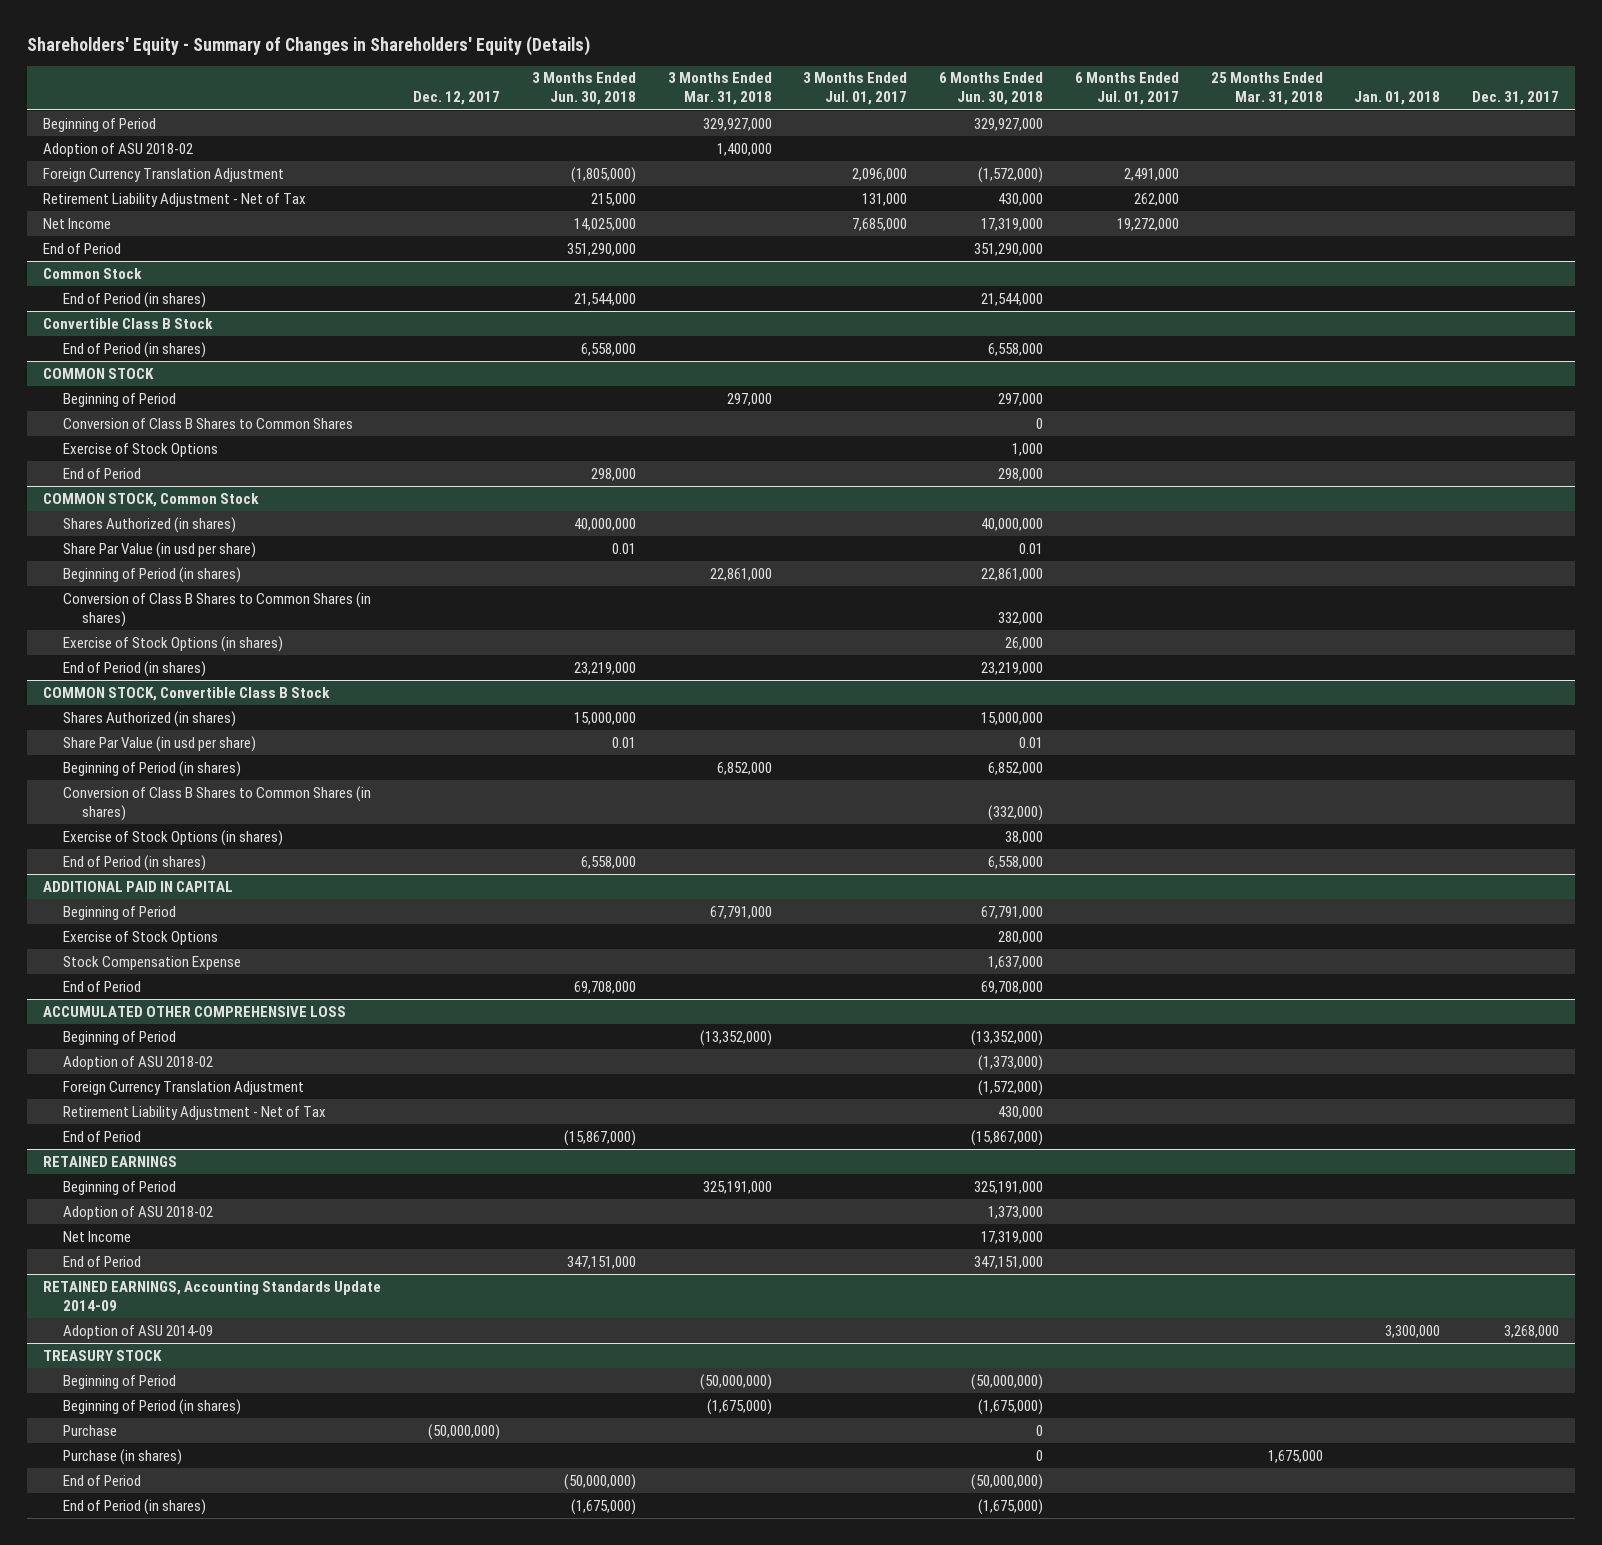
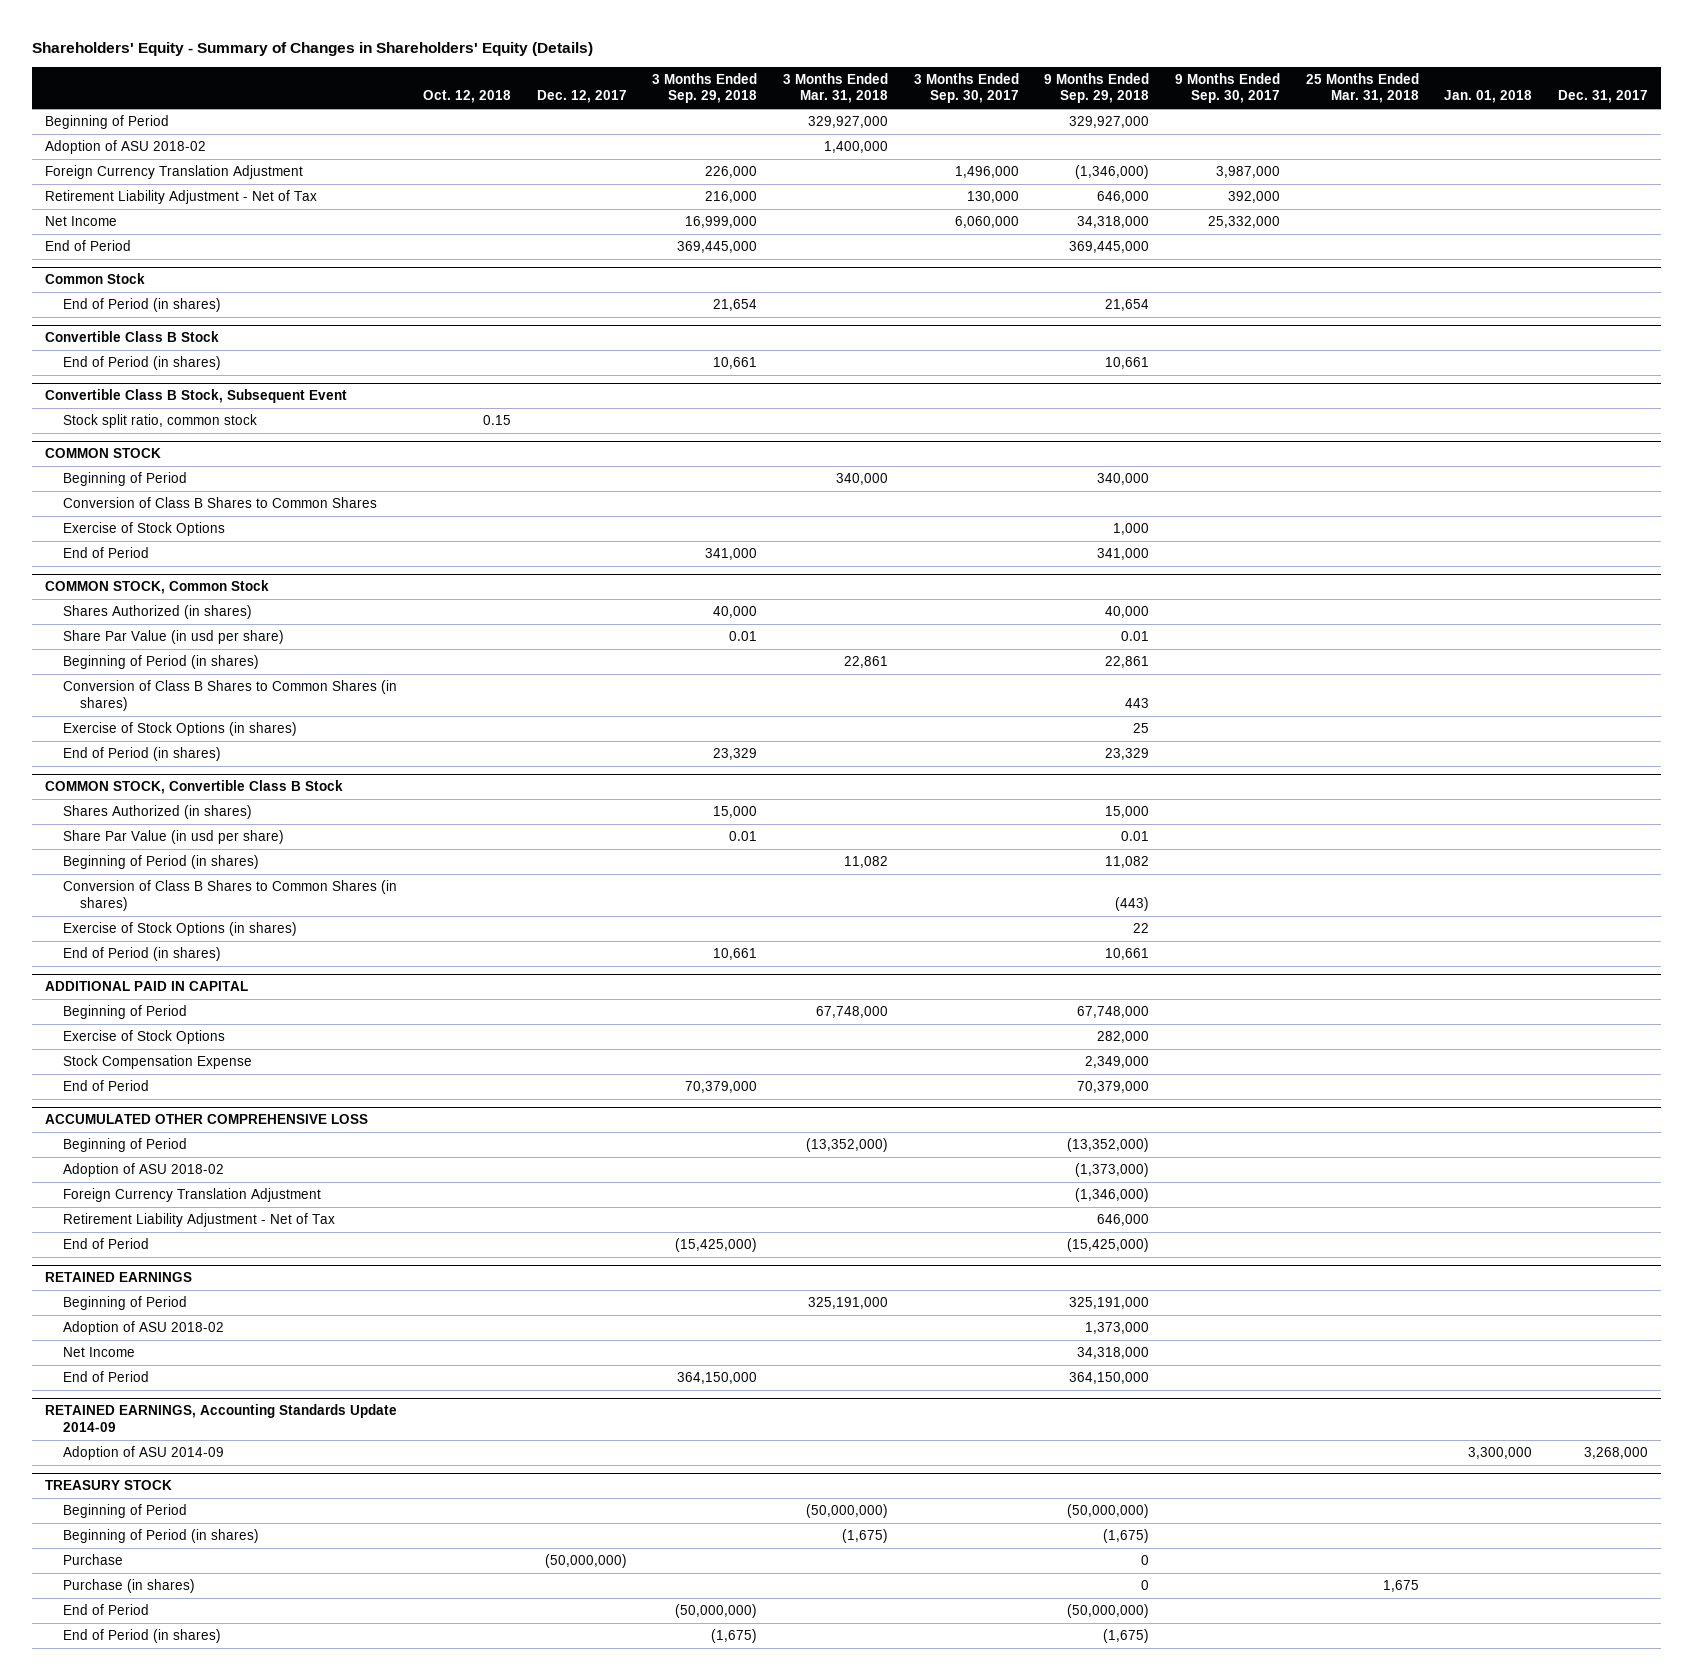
[531,72,636,106] 3 Months Ended Jun. 30, 2018 -> none
[803,72,908,106] 3 Months Ended Jul. 01, 2017 -> none
[939,72,1044,106] 6 Months Ended Jun. 30, 2018 -> none
[1074,72,1179,106] 6 Months Ended Jul. 01, 2017 -> none
none -> [422,90,511,104] Oct. 12, 2018
none -> [652,72,758,104] 3 Months Ended Sep. 29, 2018
none -> [913,72,1019,104] 3 Months Ended Sep. 30, 2017
none -> [1044,72,1150,104] 9 Months Ended Sep. 29, 2018
none -> [1174,72,1280,104] 9 Months Ended Sep. 30, 2017
none -> [45,389,348,404] Convertible Class B Stock, Subsequent Event
none -> [62,414,257,429] Stock split ratio, common stock
[726,392,772,406] 297,000 -> [835,473,888,486] 340,000
[709,567,772,581] 22,861,000 -> [843,656,888,669] 22,861
[716,761,772,775] 6,852,000 -> [843,856,888,869] 11,082
[709,905,772,919] 67,791,000 -> [815,1006,888,1019] 67,748,000
[706,1398,772,1415] (1,675,000) -> [841,1529,888,1544] (1,675)
[1267,1449,1323,1463] 1,675,000 -> [1382,1580,1419,1593] 1,675

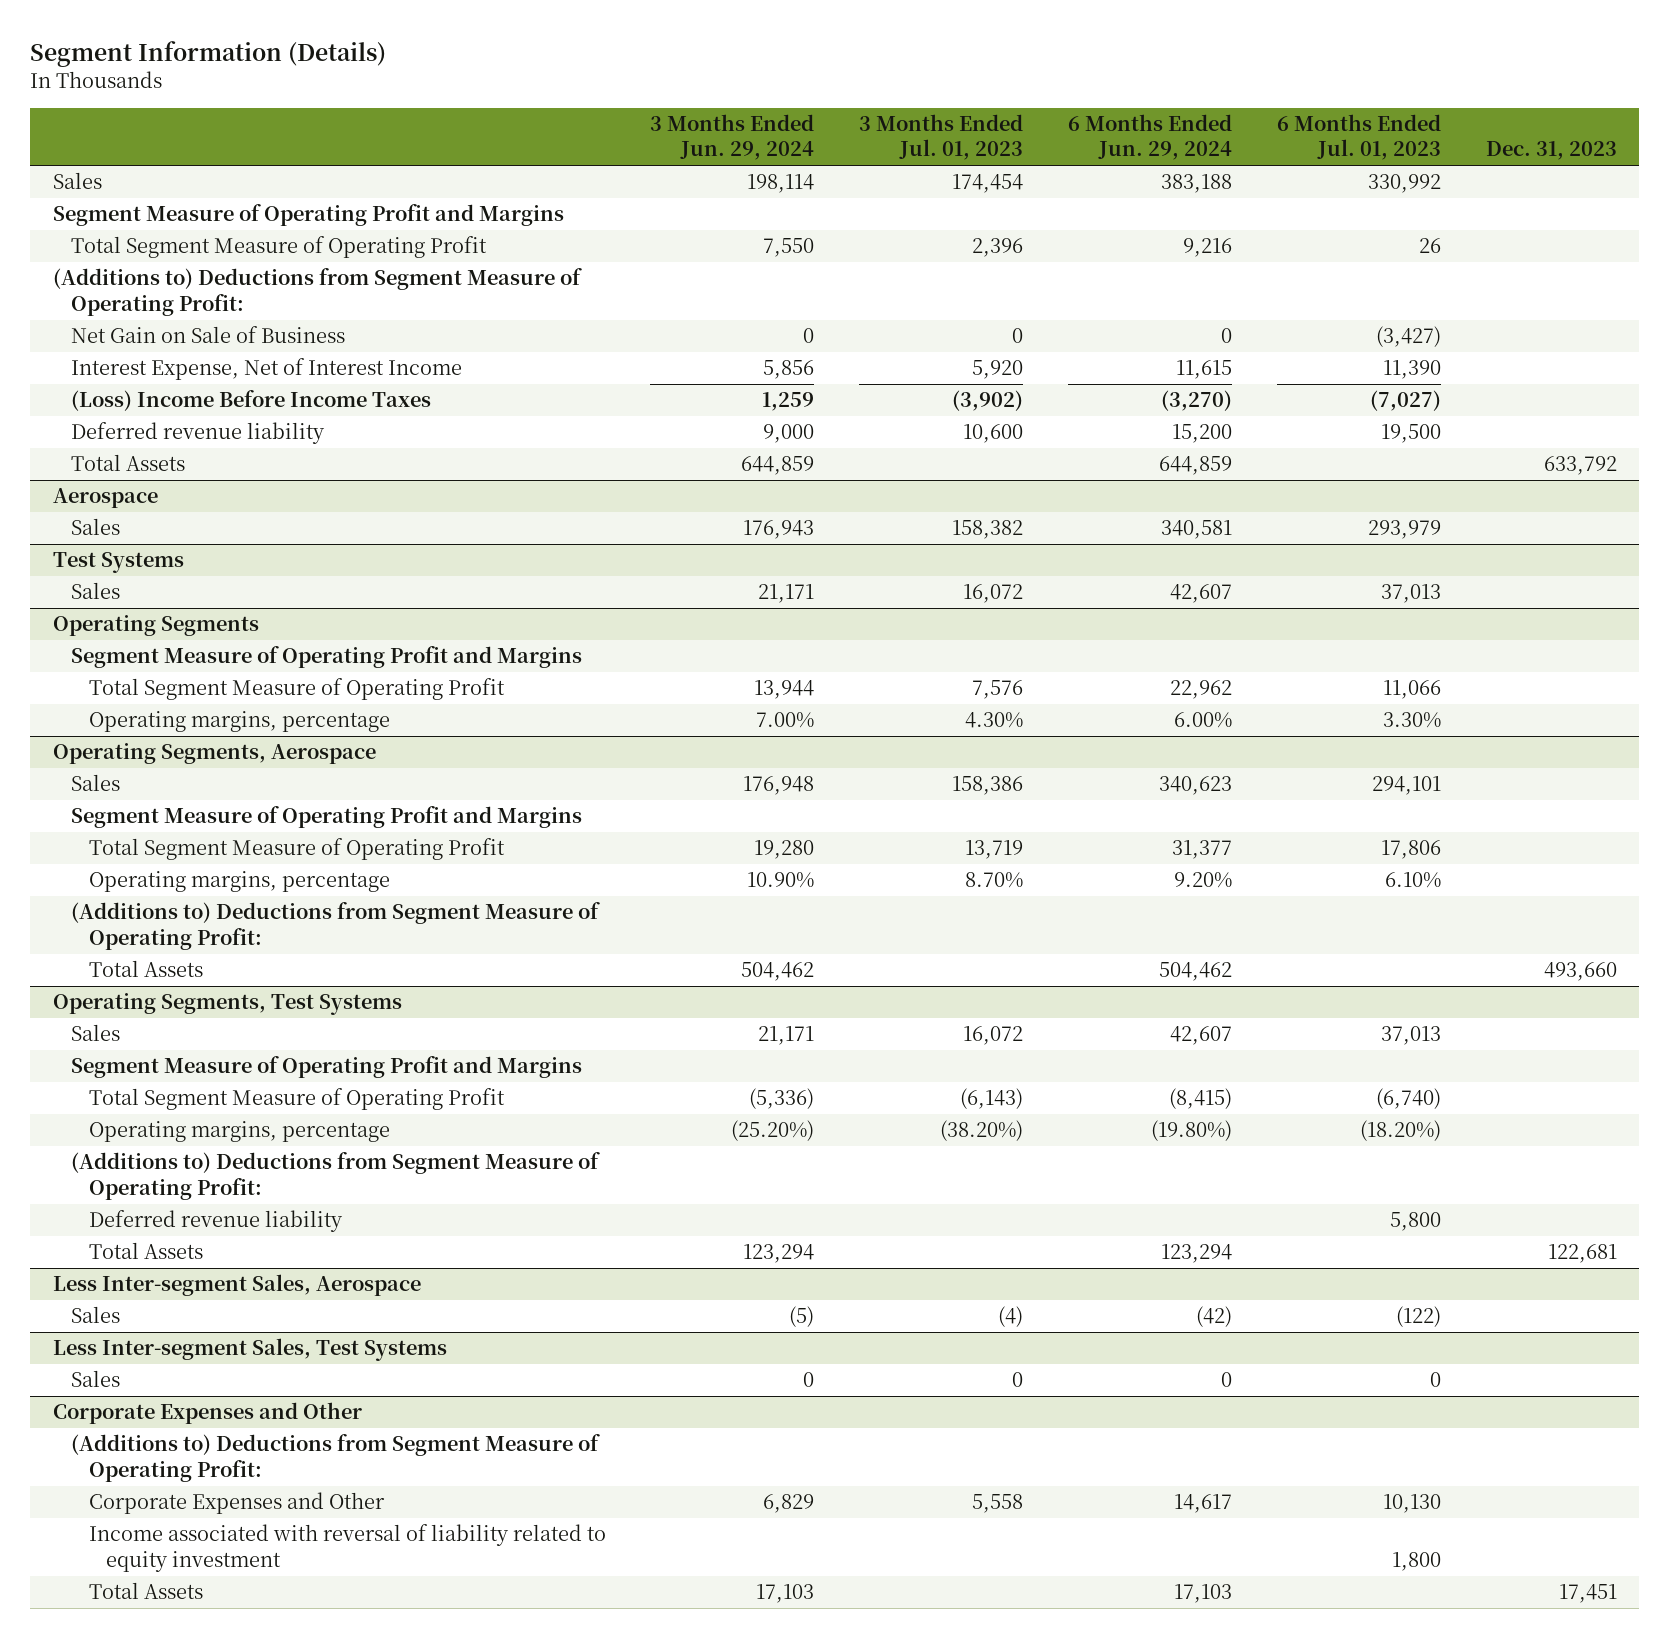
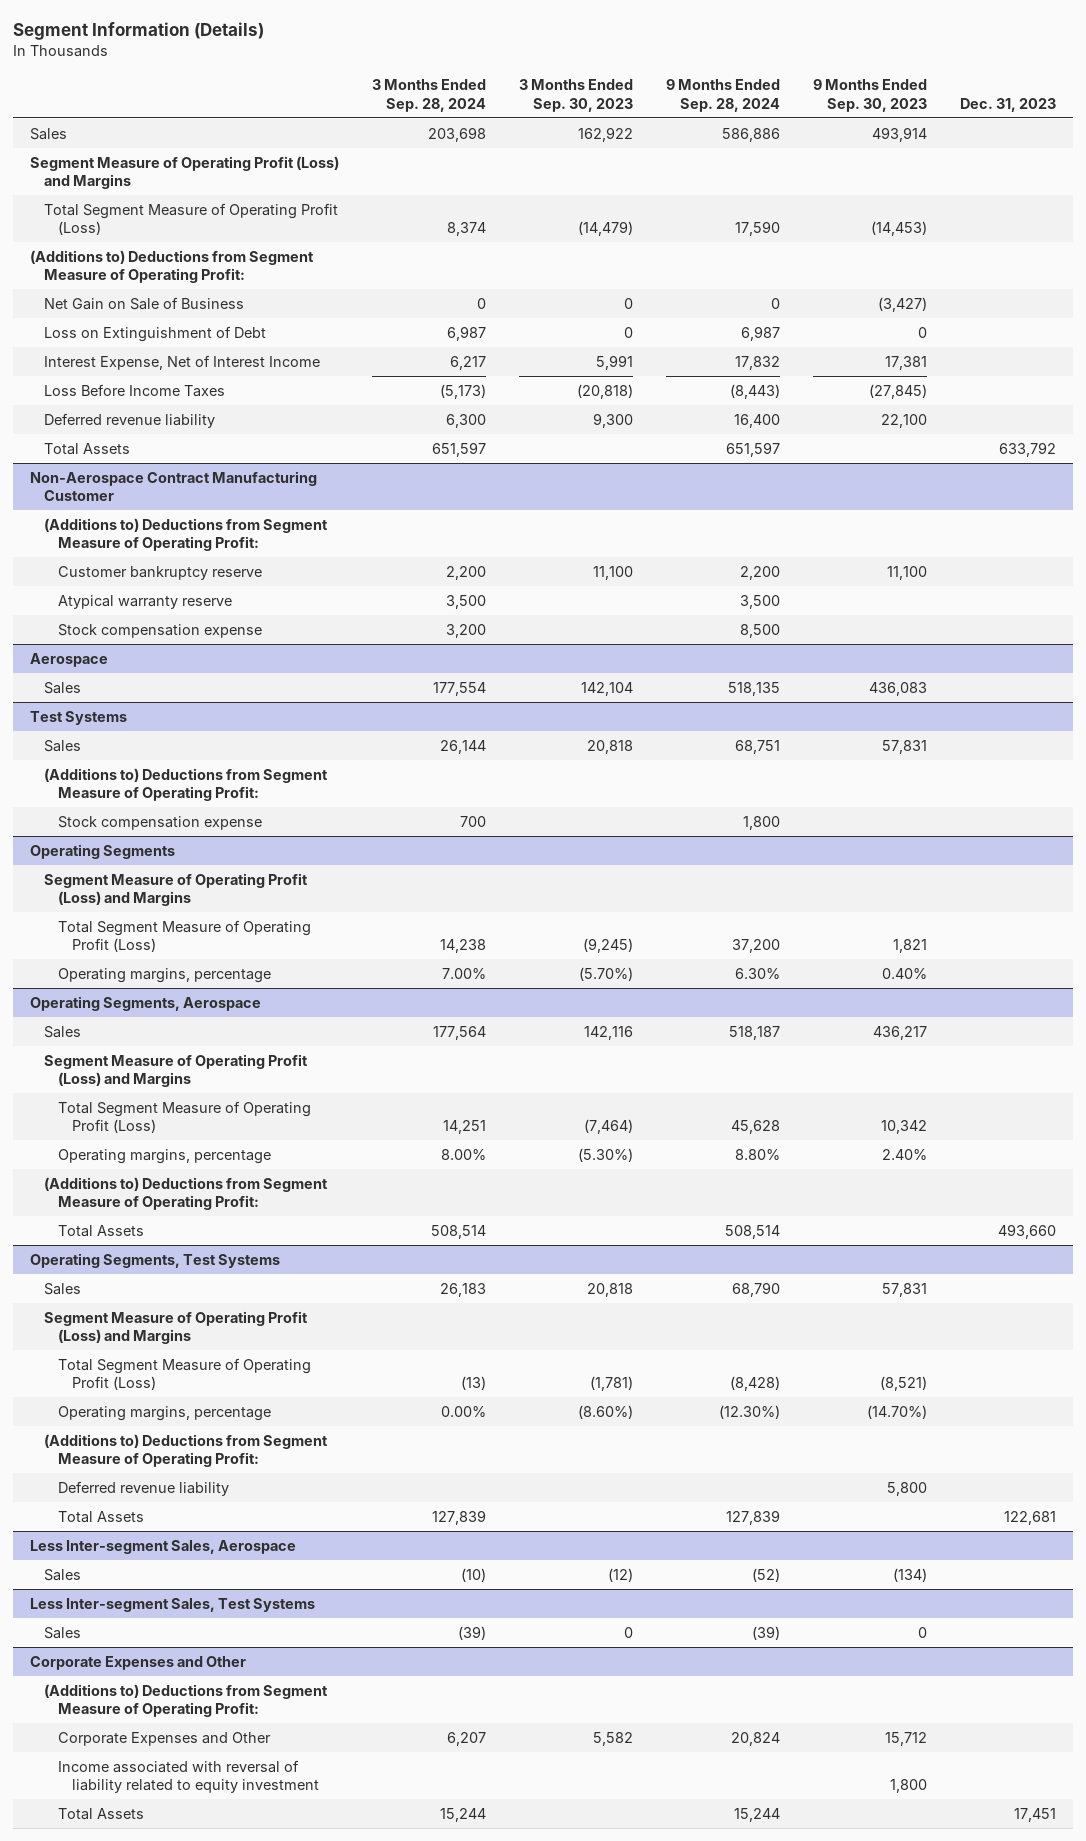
[650,114,815,161] 3 Months Ended Jun. 29, 2024 -> none
[859,114,1024,161] 3 Months Ended Jul. 01, 2023 -> none
[1068,114,1233,161] 6 Months Ended Jun. 29, 2024 -> none
[1276,114,1441,161] 6 Months Ended Jul. 01, 2023 -> none
none -> [371,79,486,112] 3 Months Ended Sep. 28, 2024
none -> [519,79,634,112] 3 Months Ended Sep. 30, 2023
none -> [666,79,781,112] 9 Months Ended Sep. 28, 2024
none -> [813,79,928,112] 9 Months Ended Sep. 30, 2023
[52,204,564,227] Segment Measure of Operating Profit and Margins -> [29,155,339,190] Segment Measure of Operating Profit (Loss) and Margins
[70,236,487,259] Total Segment Measure of Operating Profit -> [43,202,338,236] Total Segment Measure of Operating Profit (Loss)
none -> [43,325,266,342] Loss on Extinguishment of Debt
[70,390,431,412] (Loss) Income Before Income Taxes -> [43,383,225,397] Loss Before Income Taxes
none -> [29,470,317,502] Non-Aerospace Contract Manufacturing Customer
none -> [43,517,328,552] (Additions to) Deductions from Segment Measure of Operating Profit:
none -> [57,565,262,580] Customer bankruptcy reserve
none -> [57,594,232,609] Atypical warranty reserve
none -> [57,623,262,638] Stock compensation expense
none -> [43,767,328,802] (Additions to) Deductions from Segment Measure of Operating Profit:
none -> [57,815,262,830] Stock compensation expense
[70,646,582,669] Segment Measure of Operating Profit and Margins -> [43,872,308,907] Segment Measure of Operating Profit (Loss) and Margins
[88,678,505,701] Total Segment Measure of Operating Profit -> [57,919,311,953] Total Segment Measure of Operating Profit (Loss)
[70,806,582,829] Segment Measure of Operating Profit and Margins -> [43,1053,308,1088] Segment Measure of Operating Profit (Loss) and Margins
[88,838,505,861] Total Segment Measure of Operating Profit -> [57,1100,311,1134] Total Segment Measure of Operating Profit (Loss)
[70,1056,582,1079] Segment Measure of Operating Profit and Margins -> [43,1310,308,1345] Segment Measure of Operating Profit (Loss) and Margins
[88,1088,505,1111] Total Segment Measure of Operating Profit -> [57,1357,311,1391] Total Segment Measure of Operating Profit (Loss)

